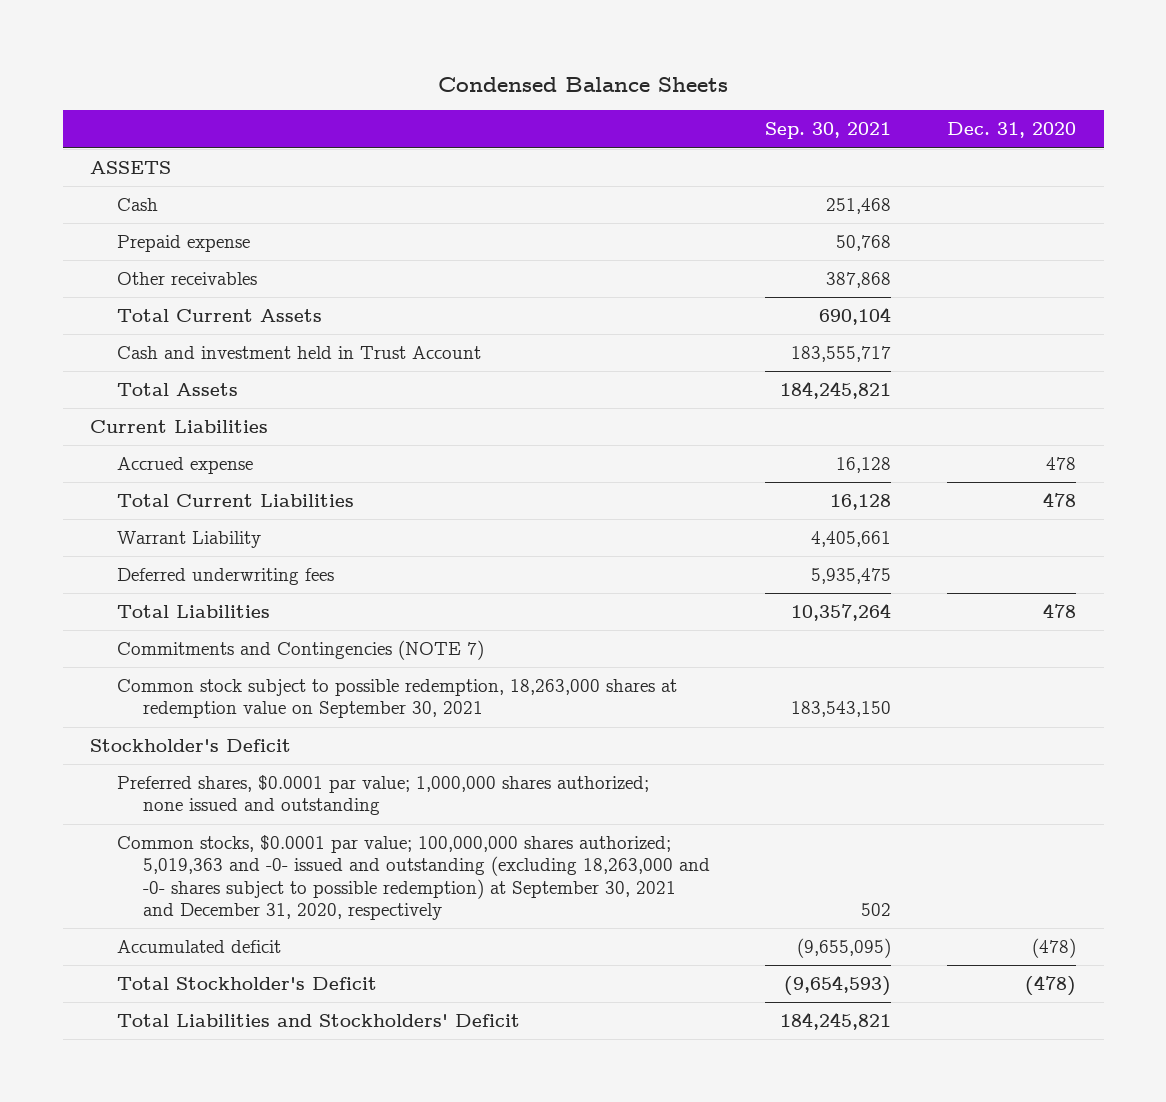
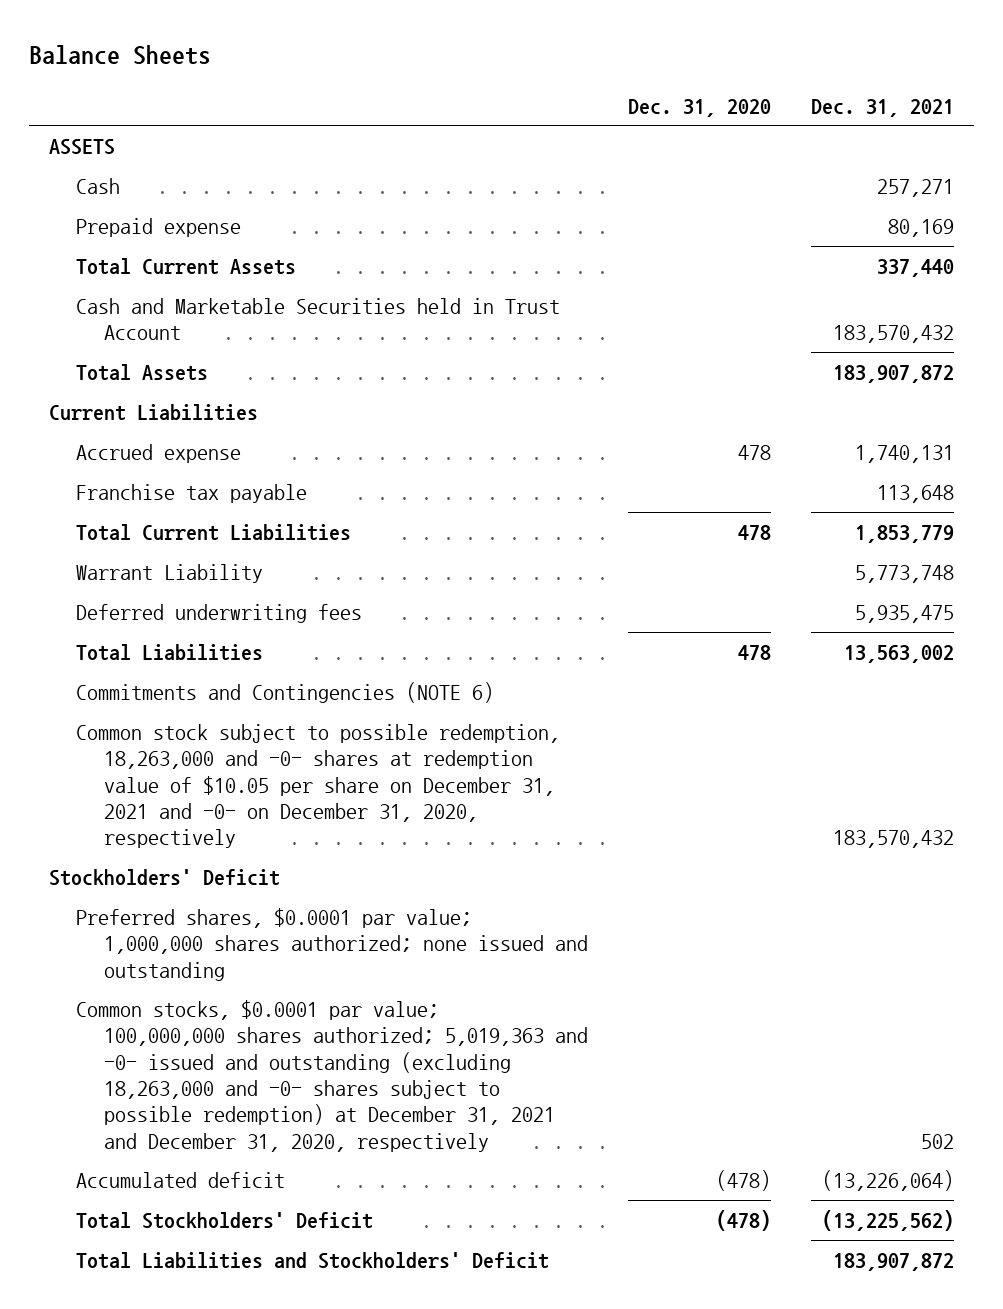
[438,76,729,92] Condensed Balance Sheets -> [28,45,211,66] Balance Sheets
[765,122,892,140] Sep. 30, 2021 -> none
none -> [810,98,954,117] Dec. 31, 2021
[116,272,257,286] Other receivables -> none
[116,346,481,360] Cash and investment held in Trust Account -> [76,297,561,341] Cash and Marketable Securities held in Trust Account
none -> [76,483,308,503] Franchise tax payable
[116,640,484,661] Commitments and Contingencies (NOTE 7) -> [76,681,495,703] Commitments and Contingencies (NOTE 6)
[116,679,677,719] Common stock subject to possible redemption, 18,263,000 shares at redemption value on September 30, 2021 -> [76,723,561,849] Common stock subject to possible redemption, 18,263,000 and -0- shares at redemption value of $10.05 per share on December 31, 2021 and -0- on December 31, 2020, respectively
[90,739,292,753] Stockholder's Deficit -> [48,868,280,886] Stockholders' Deficit
[116,835,710,921] Common stocks, $0.0001 par value; 100,000,000 shares authorized; 5,019,363 and -0- issued and outstanding (excluding 18,263,000 and -0- shares subject to possible redemption) at September 30, 2021 and December 31, 2020, respectively -> [76,999,589,1152] Common stocks, $0.0001 par value; 100,000,000 shares authorized; 5,019,363 and -0- issued and outstanding (excluding 18,263,000 and -0- shares subject to possible redemption) at December 31, 2021 and December 31, 2020, respectively
[116,977,377,991] Total Stockholder's Deficit -> [76,1211,374,1229] Total Stockholders' Deficit

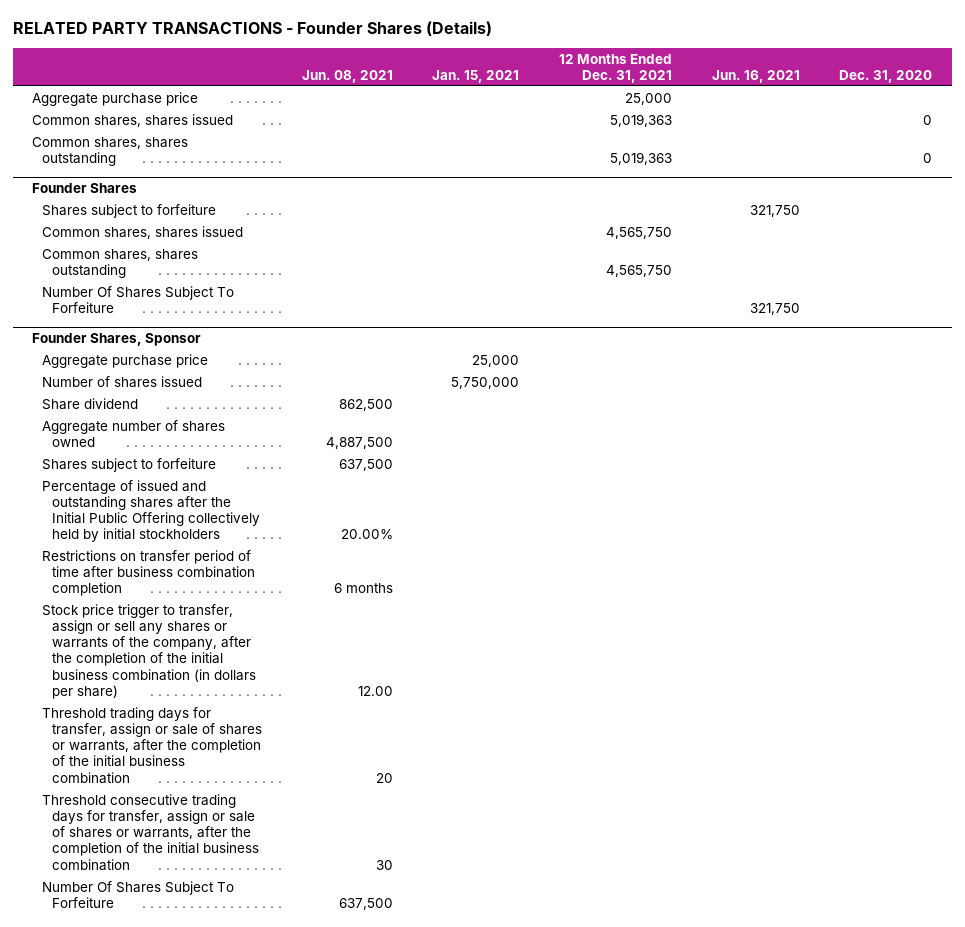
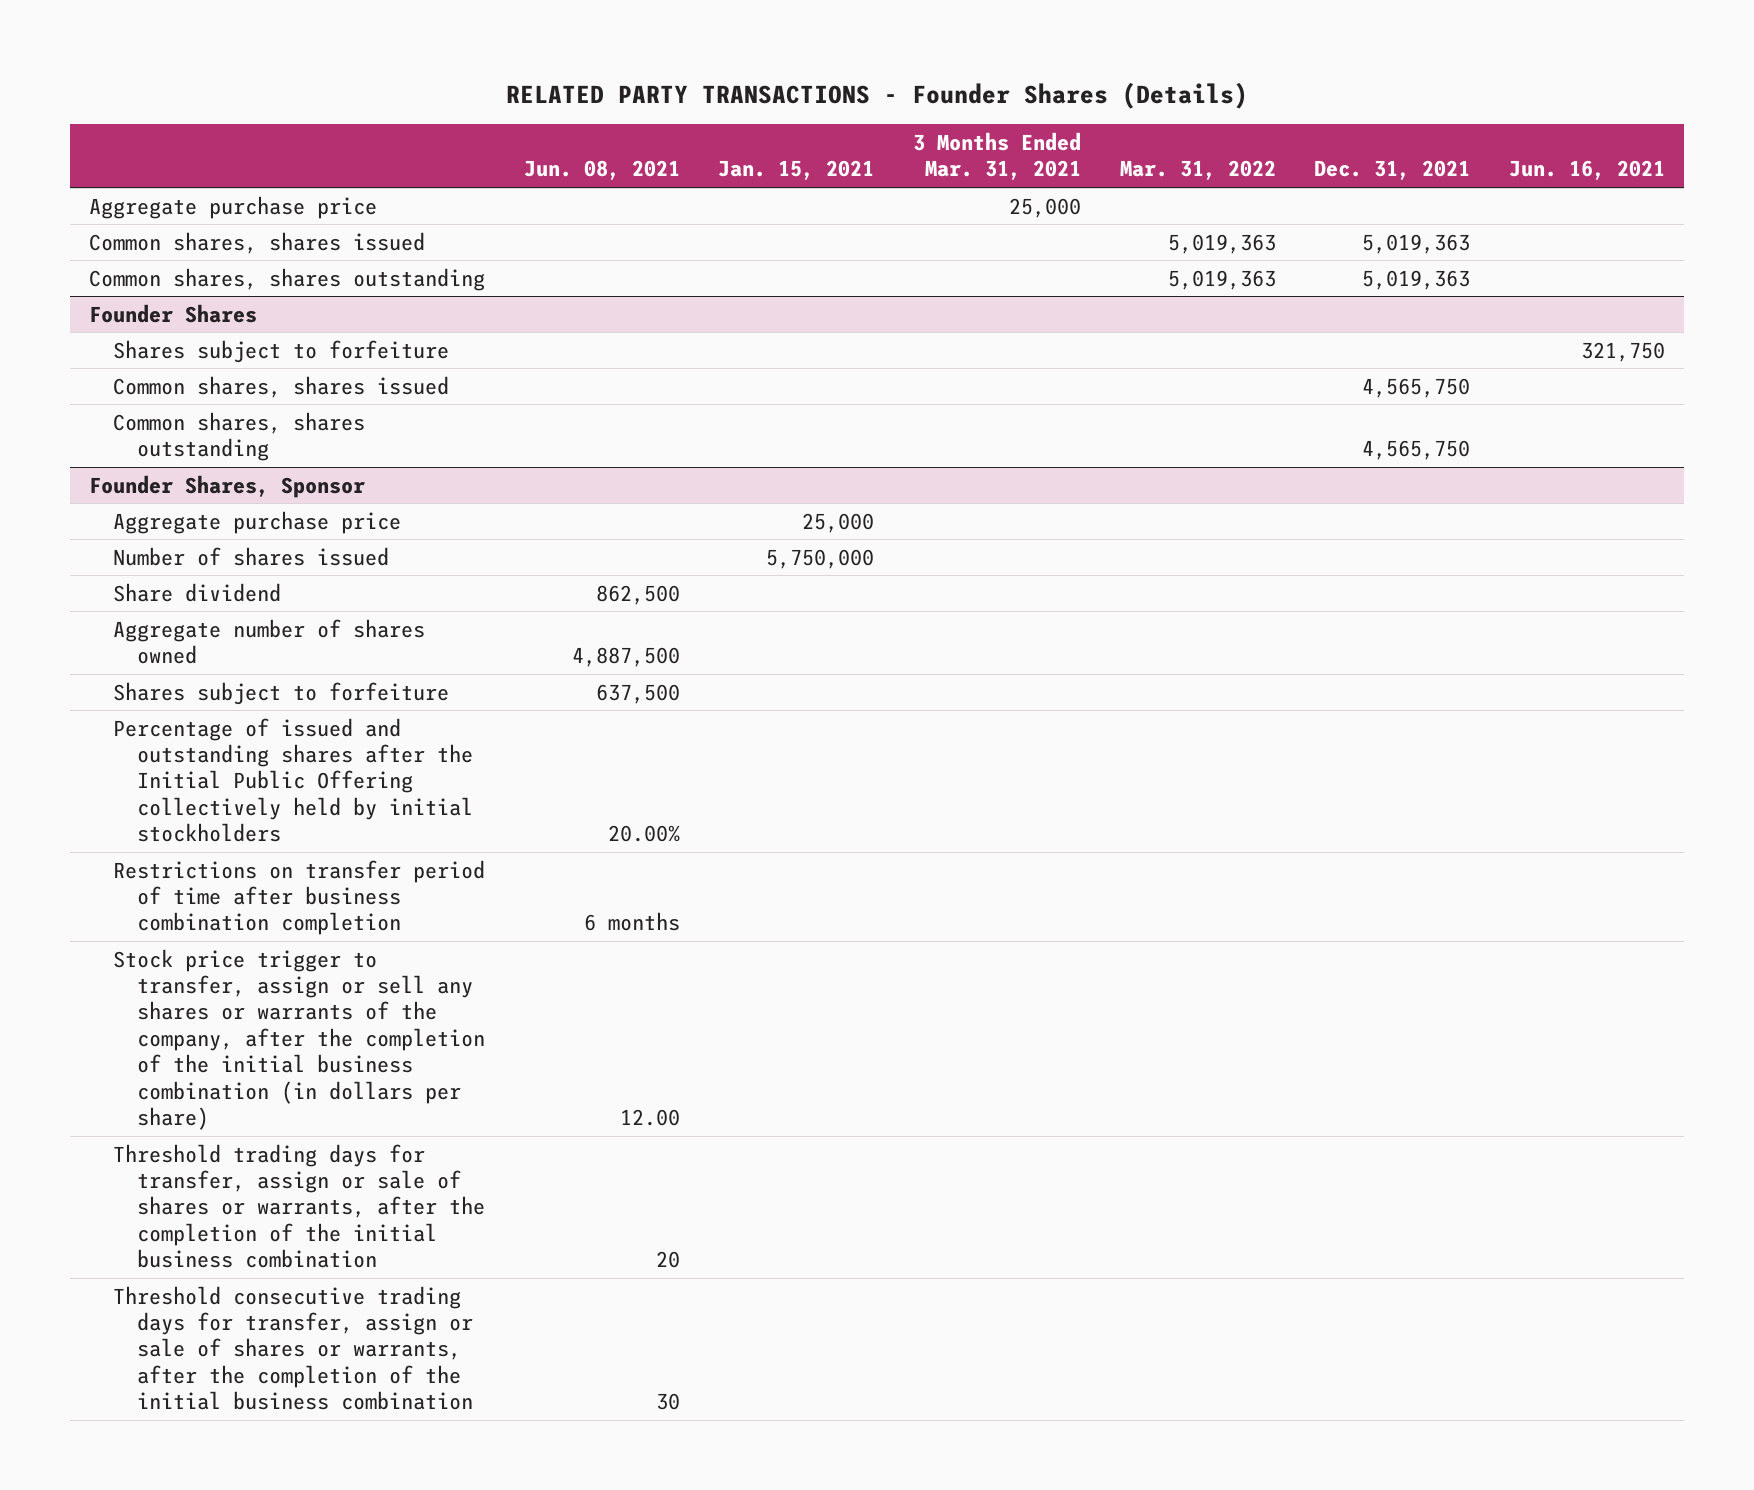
[559,53,673,83] 12 Months Ended Dec. 31, 2021 -> none
[839,69,933,83] Dec. 31, 2020 -> none
none -> [913,131,1082,181] 3 Months Ended Mar. 31, 2021
none -> [1119,160,1276,181] Mar. 31, 2022
none -> [1314,160,1471,181] Dec. 31, 2021
[42,285,235,314] Number Of Shares Subject To Forfeiture -> none
[42,880,235,909] Number Of Shares Subject To Forfeiture -> none

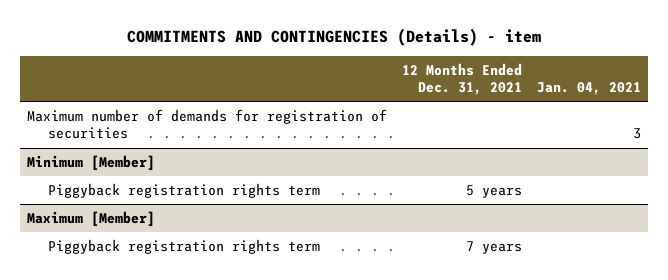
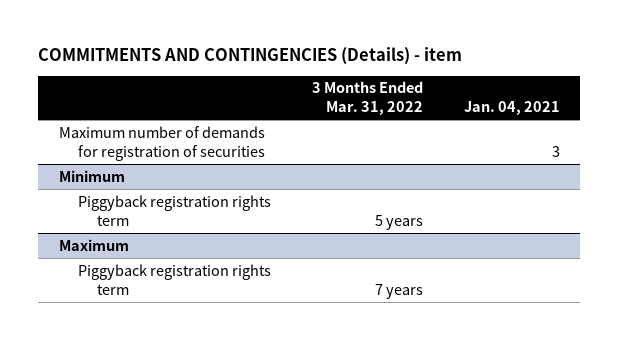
[402,62,523,96] 12 Months Ended Dec. 31, 2021 -> none
none -> [311,81,423,116] 3 Months Ended Mar. 31, 2022
[27,155,156,171] Minimum [Member] -> [58,169,125,182] Minimum
[27,211,156,227] Maximum [Member] -> [58,238,129,251] Maximum

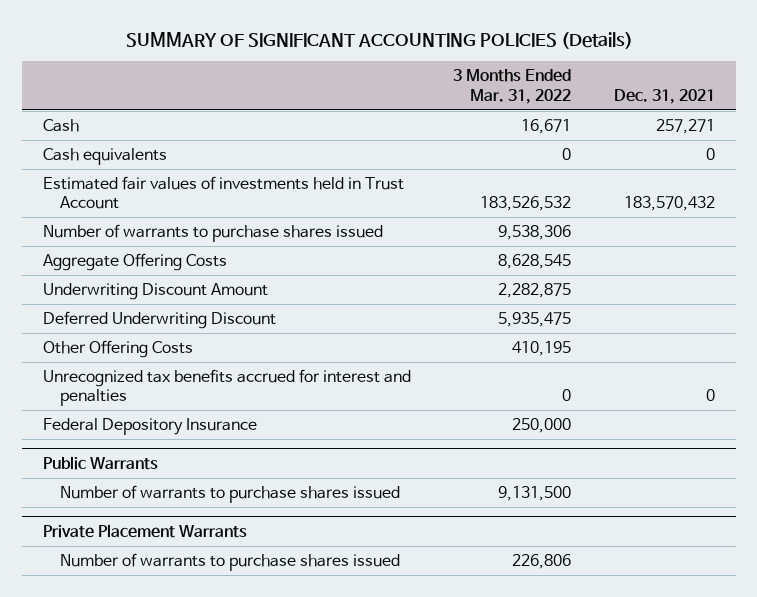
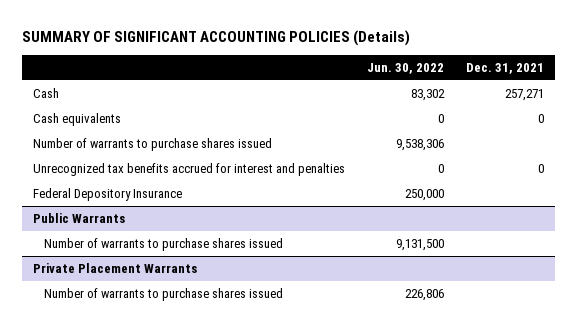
[453,69,572,104] 3 Months Ended Mar. 31, 2022 -> none
none -> [367,63,445,75] Jun. 30, 2022
[42,176,404,210] Estimated fair values of investments held in Trust Account -> none
[42,253,227,272] Aggregate Offering Costs -> none
[42,283,268,301] Underwriting Discount Amount -> none
[42,311,276,330] Deferred Underwriting Discount -> none
[42,340,193,359] Other Offering Costs -> none

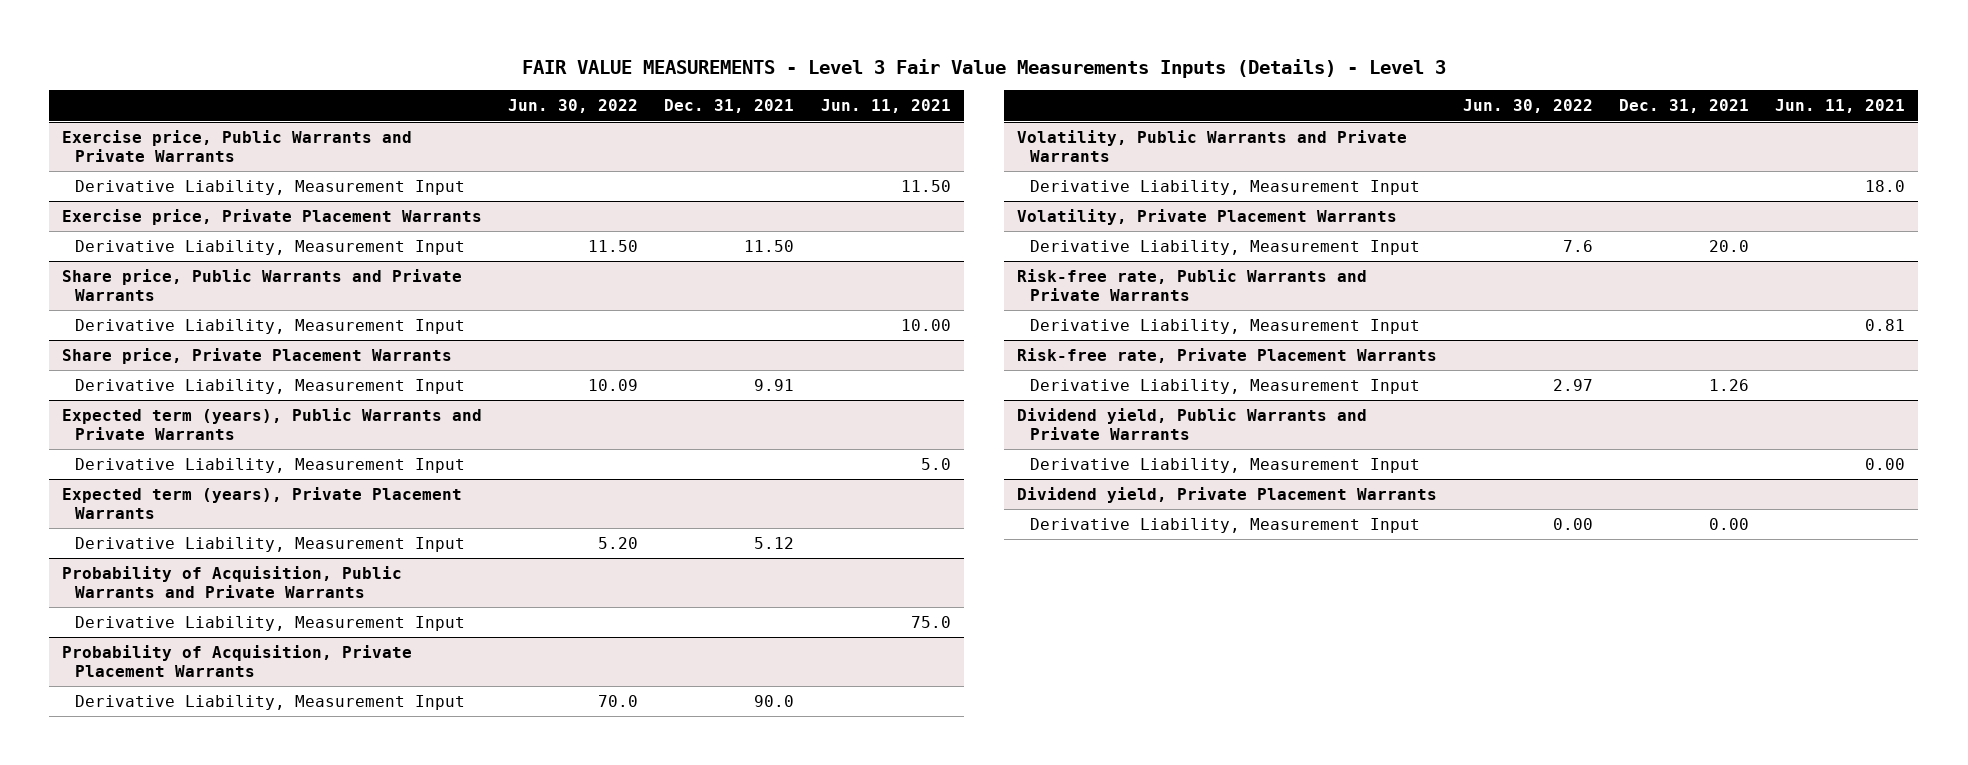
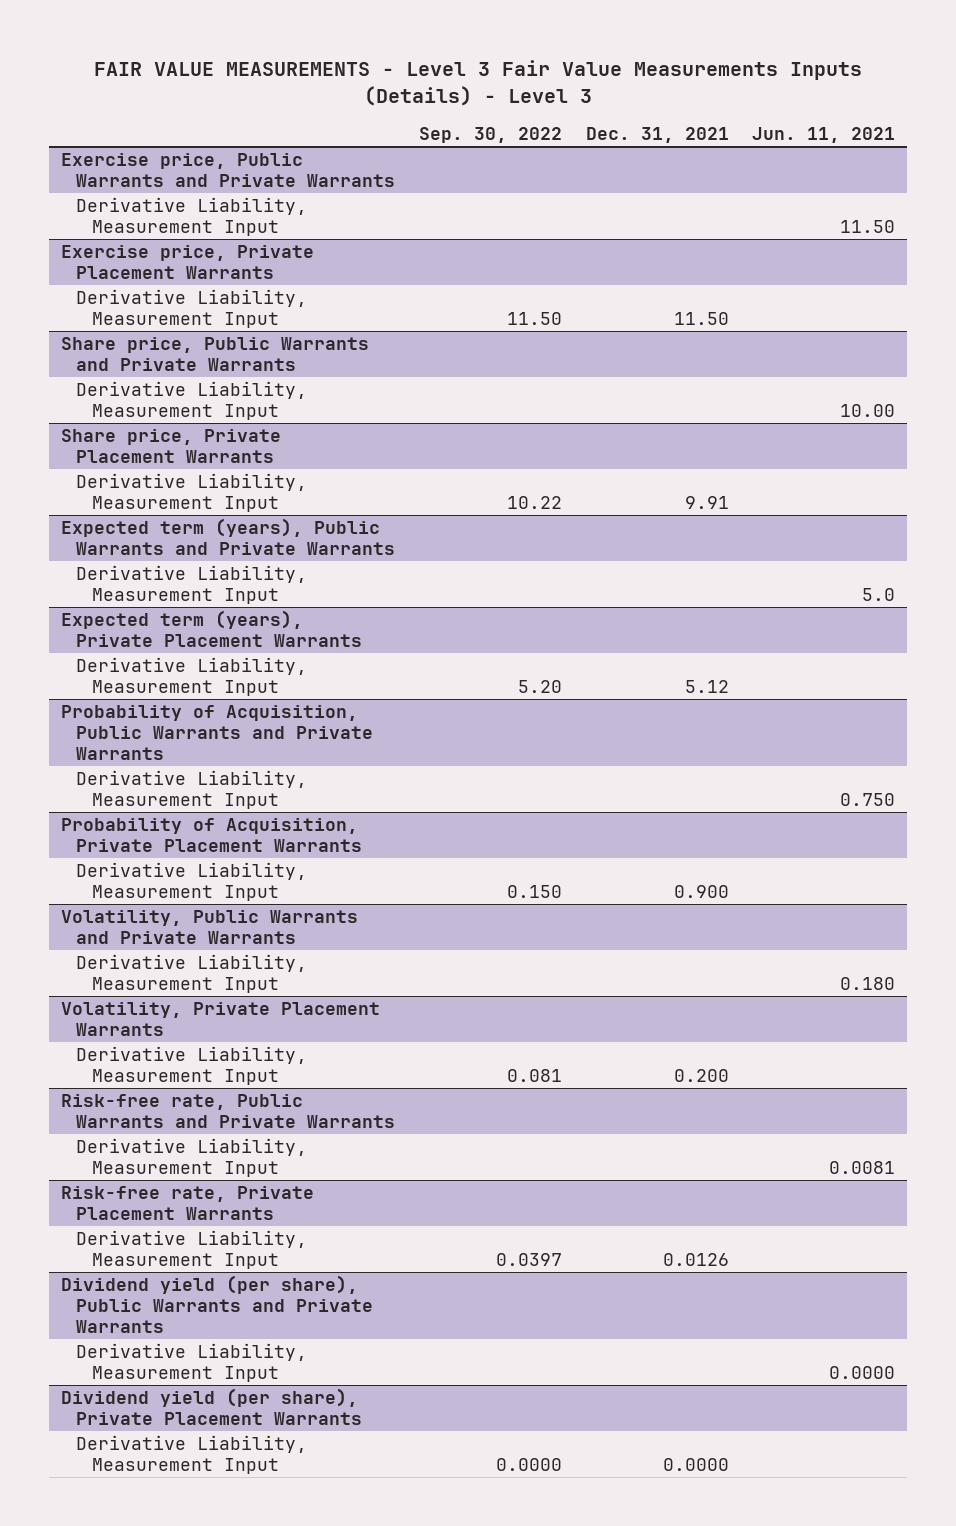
[508,99,639,114] Jun. 30, 2022 -> none
none -> [418,126,562,143] Sep. 30, 2022
[910,616,951,629] 75.0 -> [840,792,896,806] 0.750
[754,695,795,708] 90.0 -> [673,884,729,898] 0.900
[1865,180,1906,193] 18.0 -> [840,976,896,990] 0.180
[1709,240,1750,253] 20.0 -> [673,1068,729,1082] 0.200
[1865,319,1906,332] 0.81 -> [829,1160,896,1174] 0.0081
[1709,379,1750,392] 1.26 -> [662,1252,729,1266] 0.0126
[1016,408,1367,441] Dividend yield, Public Warrants and Private Warrants -> [60,1274,374,1333] Dividend yield (per share), Public Warrants and Private Warrants
[1865,458,1906,471] 0.00 -> [829,1365,896,1379] 0.0000
[1016,487,1437,504] Dividend yield, Private Placement Warrants -> [60,1387,363,1425] Dividend yield (per share), Private Placement Warrants
[1709,518,1750,531] 0.00 -> [662,1457,729,1471] 0.0000

